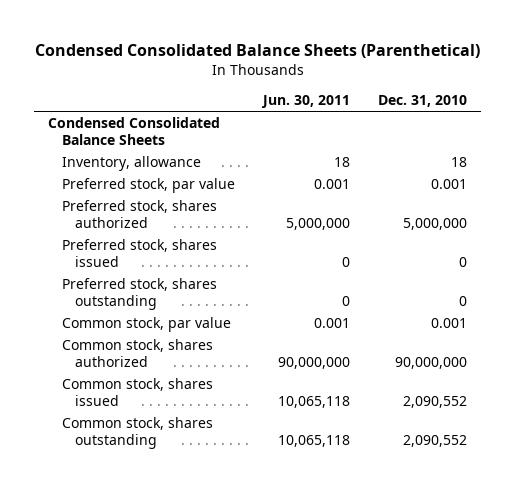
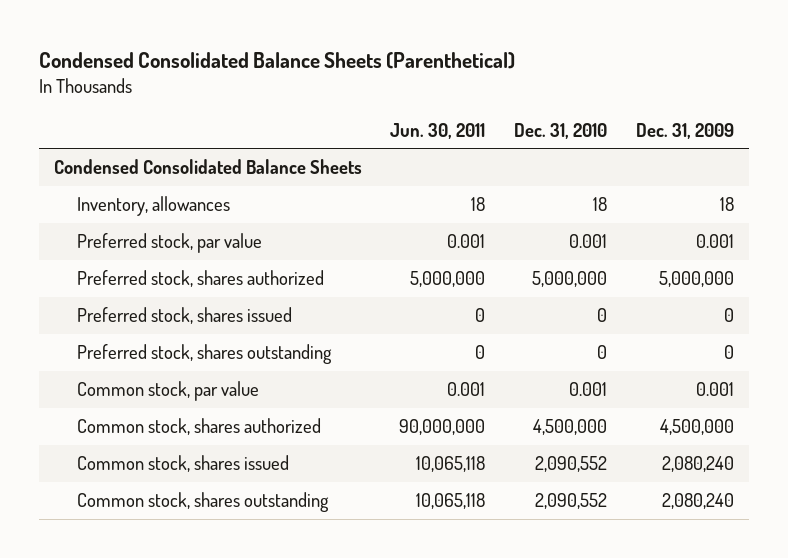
none -> [636,122,735,139] Dec. 31, 2009
[61,155,201,171] Inventory, allowance -> [76,196,230,217] Inventory, allowances
[395,356,468,369] 90,000,000 -> [533,419,608,436] 4,500,000

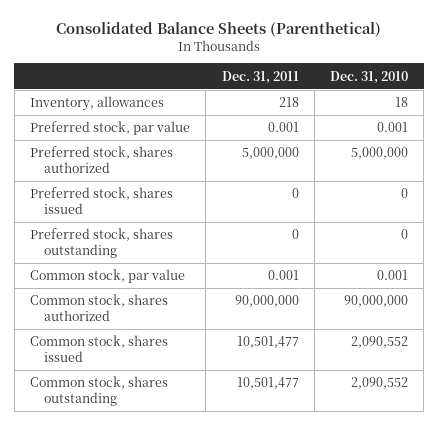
[39,51,516,69] Condensed Consolidated Balance Sheets (Parenthetical) -> [56,21,382,37] Consolidated Balance Sheets (Parenthetical)
[390,122,486,139] Jun. 30, 2011 -> none
[636,122,735,139] Dec. 31, 2009 -> none
none -> [221,70,299,84] Dec. 31, 2011
[53,159,362,175] Condensed Consolidated Balance Sheets -> none
[533,419,608,436] 4,500,000 -> [343,295,408,308] 90,000,000

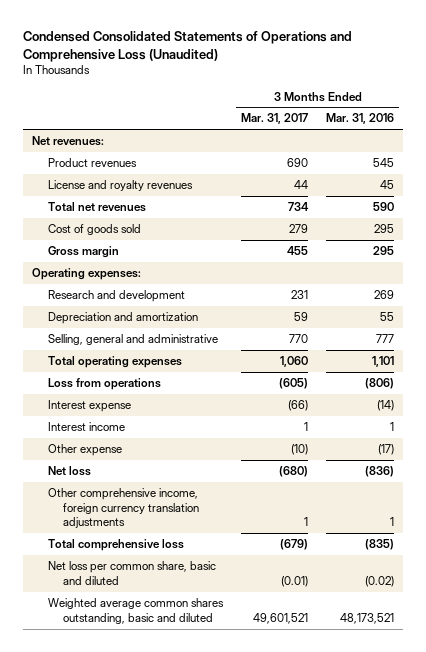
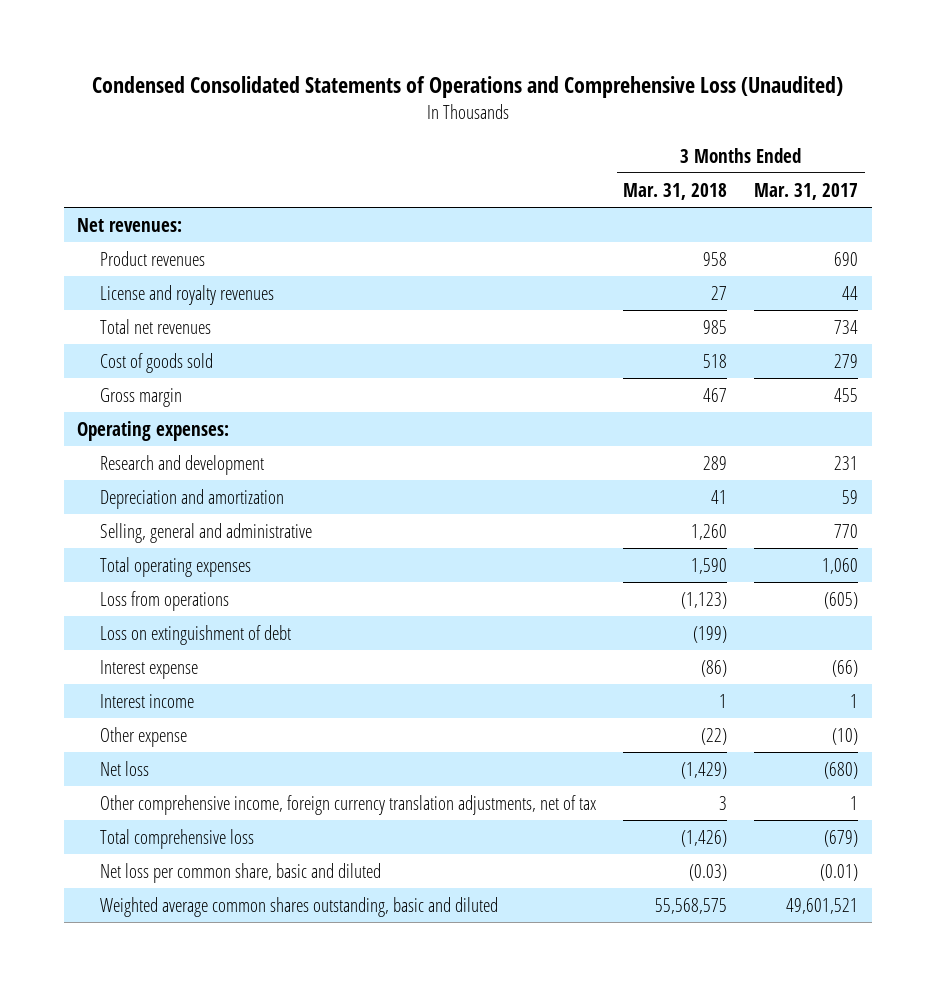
[326,113,395,125] Mar. 31, 2016 -> none
none -> [623,182,728,200] Mar. 31, 2018
none -> [100,625,292,646] Loss on extinguishment of debt
[47,488,200,529] Other comprehensive income, foreign currency translation adjustments -> [100,795,597,816] Other comprehensive income, foreign currency translation adjustments, net of tax

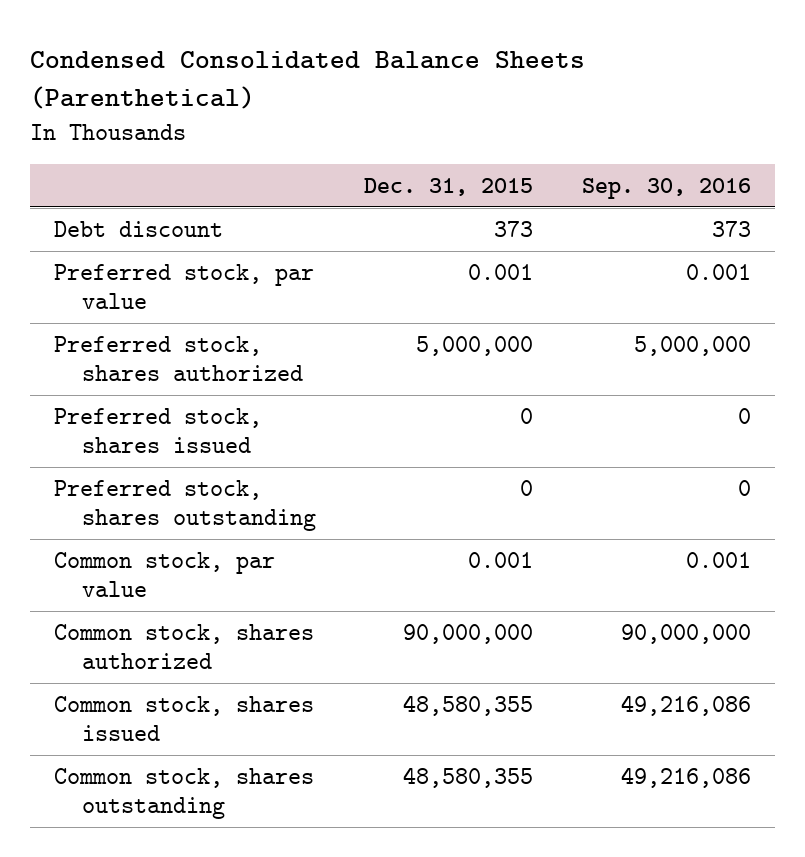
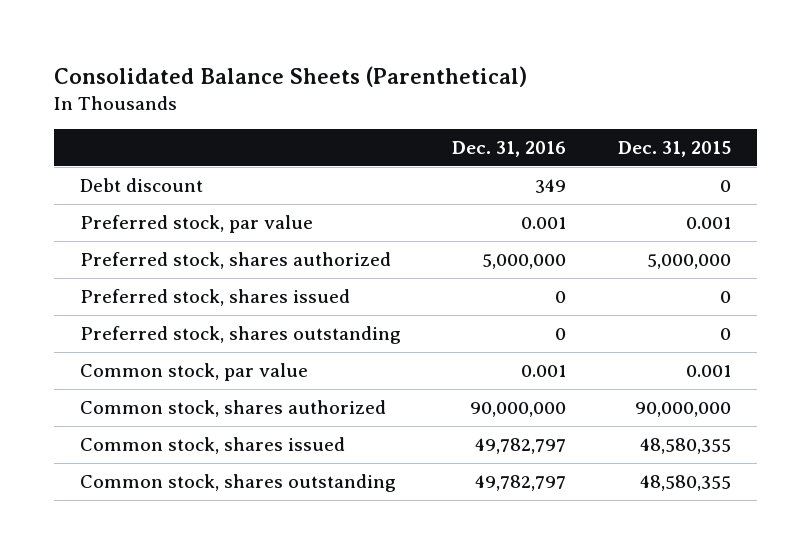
[30,51,586,110] Condensed Consolidated Balance Sheets (Parenthetical) -> [54,66,528,88] Consolidated Balance Sheets (Parenthetical)
[581,178,751,200] Sep. 30, 2016 -> none
none -> [452,141,567,158] Dec. 31, 2016
[494,220,534,237] 373 -> [719,179,731,192] 0

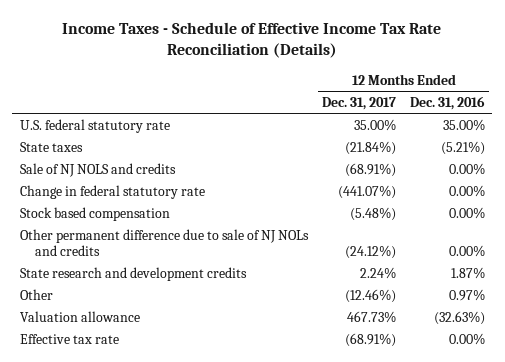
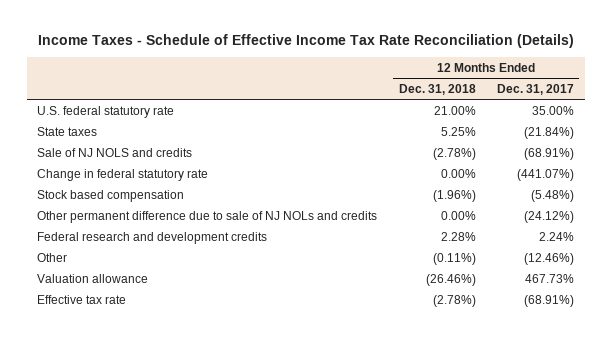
[410,96,486,111] Dec. 31, 2016 -> none
none -> [398,83,476,95] Dec. 31, 2018
[19,266,247,281] State research and development credits -> [37,231,268,244] Federal research and development credits

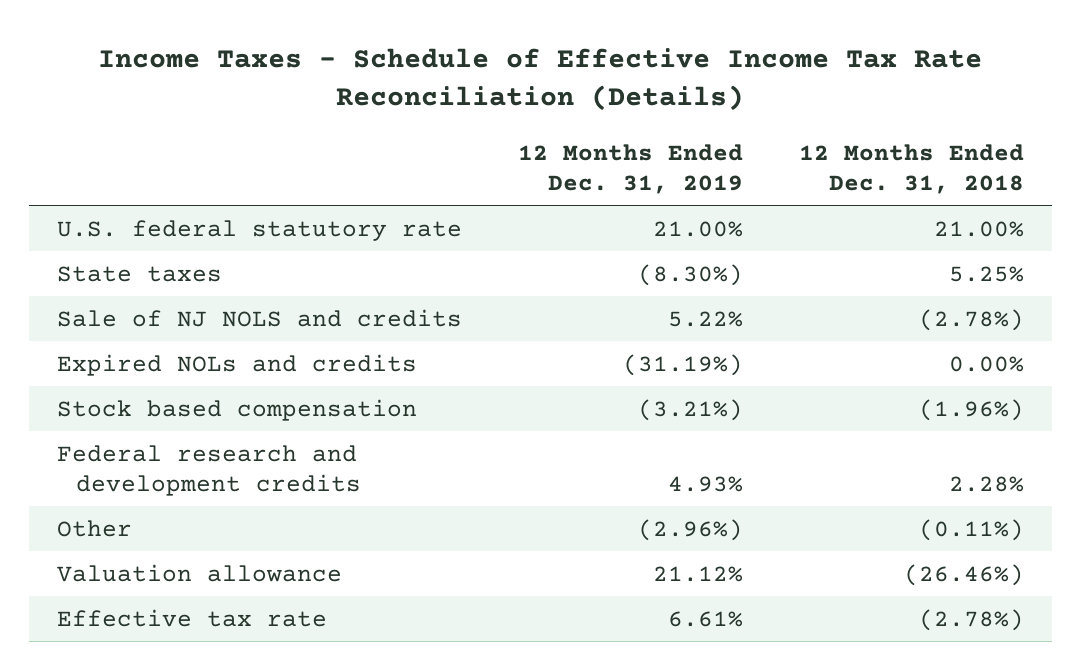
[496,83,574,95] Dec. 31, 2017 -> none
none -> [517,143,743,195] 12 Months Ended Dec. 31, 2019
[37,168,209,181] Change in federal statutory rate -> none
none -> [56,353,417,376] Expired NOLs and credits
[37,210,378,223] Other permanent difference due to sale of NJ NOLs and credits -> none

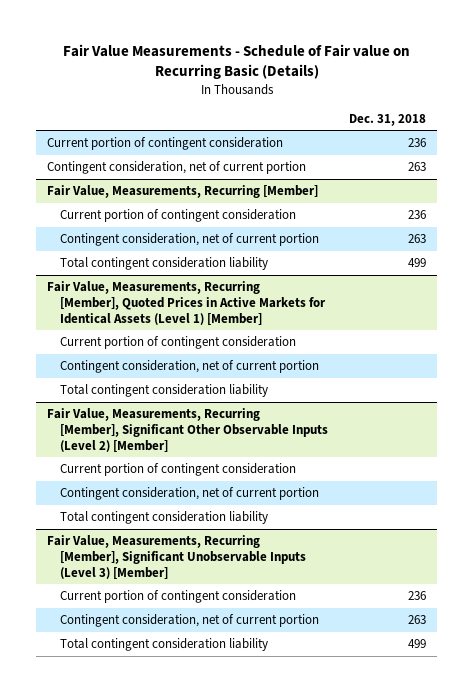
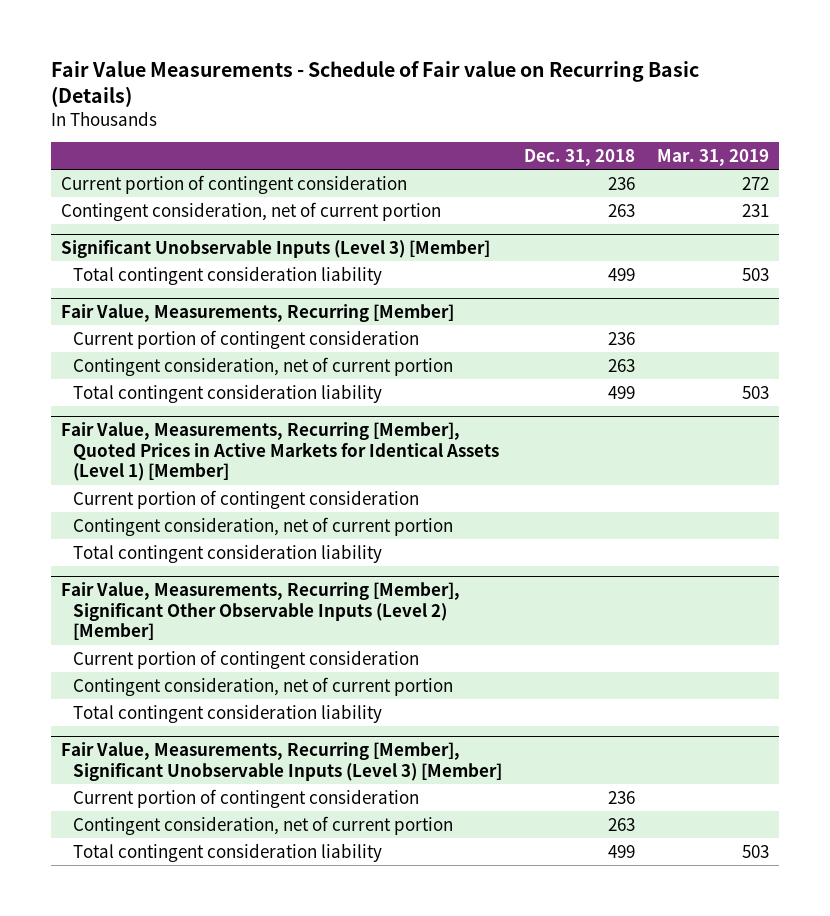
none -> [656,148,769,166] Mar. 31, 2019
none -> [61,239,491,258] Significant Unobservable Inputs (Level 3) [Member]
none -> [73,265,383,285] Total contingent consideration liability

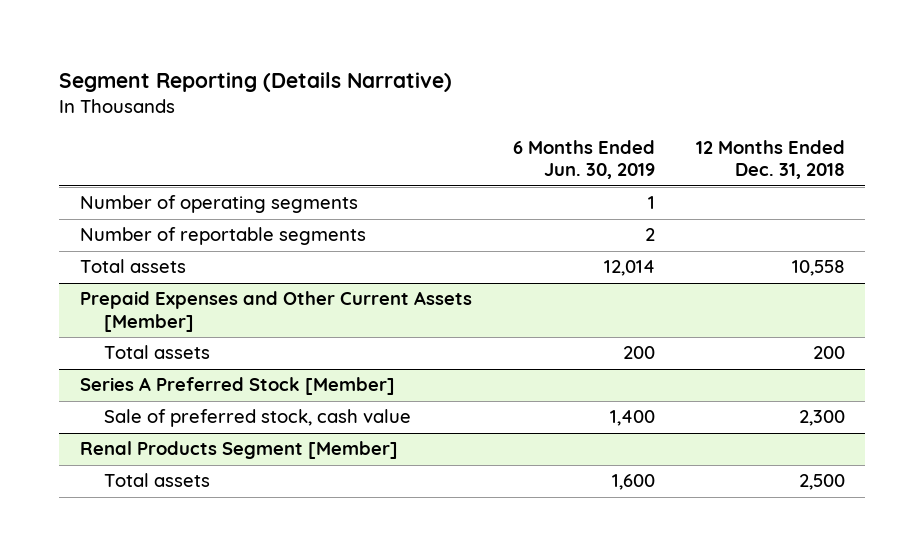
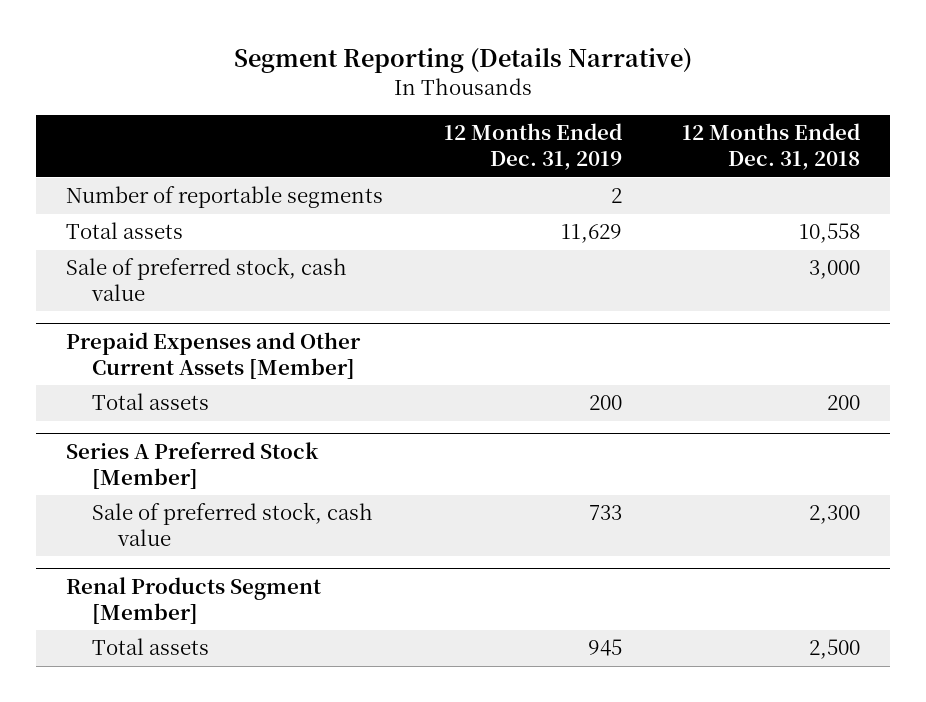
[512,139,655,180] 6 Months Ended Jun. 30, 2019 -> none
none -> [443,123,622,171] 12 Months Ended Dec. 31, 2019
[79,195,358,214] Number of operating segments -> none
none -> [66,257,348,301] Sale of preferred stock, cash value

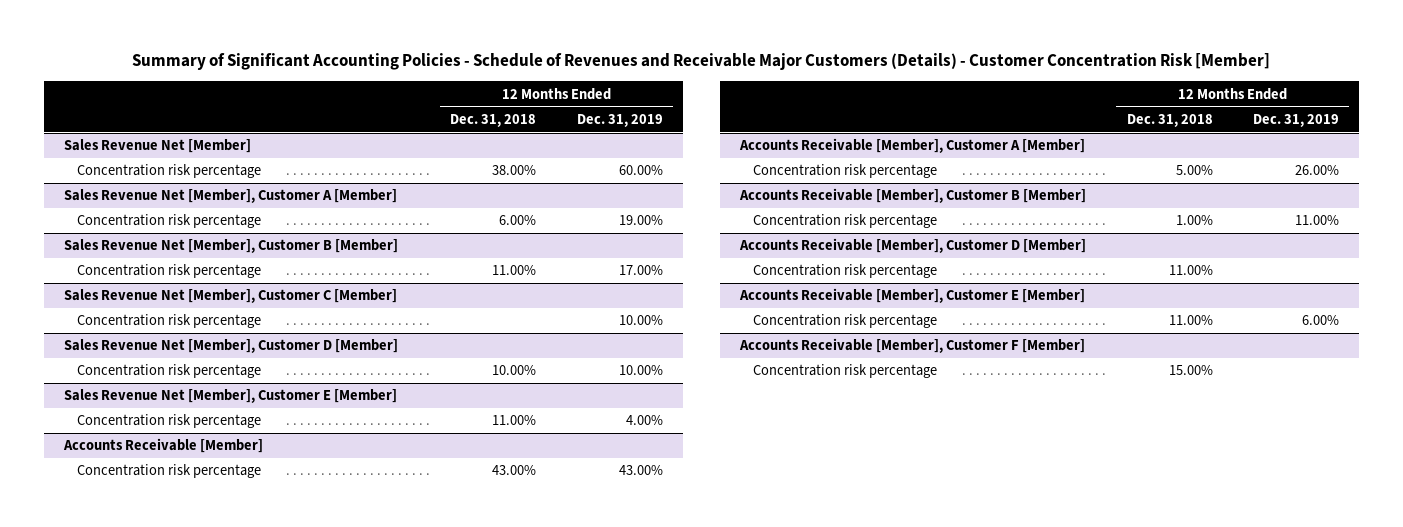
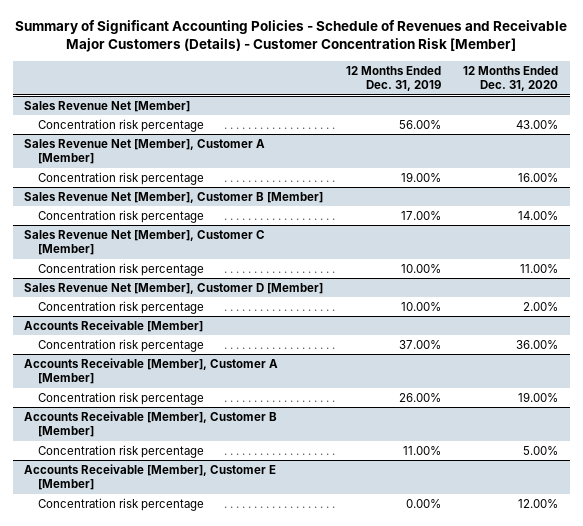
[450,113,537,127] Dec. 31, 2018 -> none
none -> [463,65,559,92] 12 Months Ended Dec. 31, 2020
[618,165,663,176] 60.00% -> [398,119,441,129] 56.00%
[63,389,397,404] Sales Revenue Net [Member], Customer E [Member] -> none
[76,414,261,429] Concentration risk percentage -> none
[618,465,663,476] 43.00% -> [398,339,441,349] 37.00%
[739,238,1087,254] Accounts Receivable [Member], Customer D [Member] -> none
[752,264,937,279] Concentration risk percentage -> none
[739,338,1086,354] Accounts Receivable [Member], Customer F [Member] -> none
[752,364,937,379] Concentration risk percentage -> none
[1302,315,1340,326] 6.00% -> [405,498,441,508] 0.00%

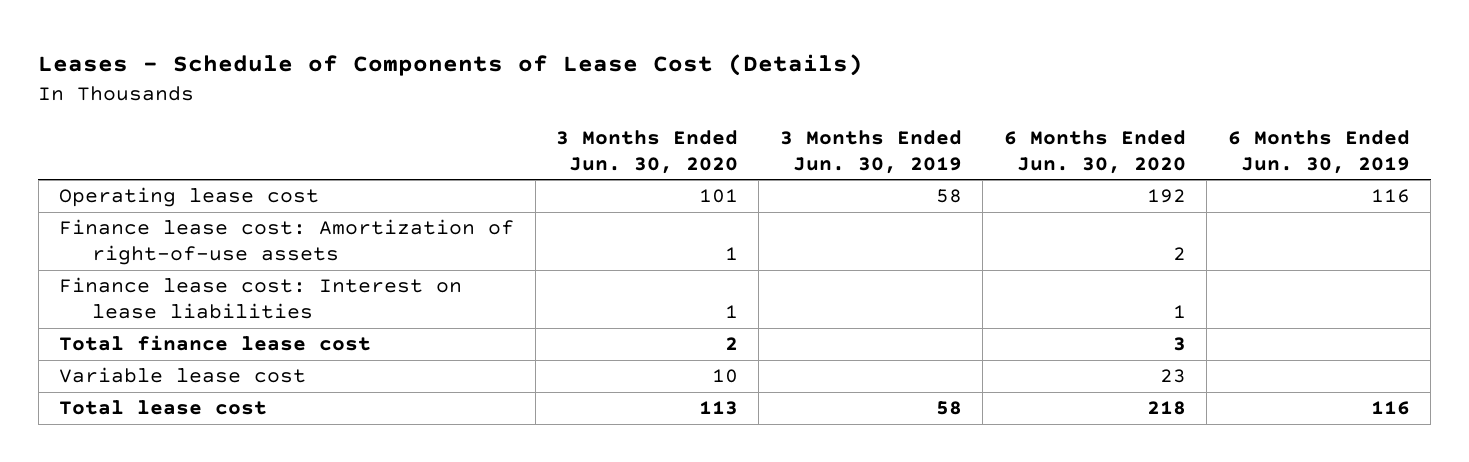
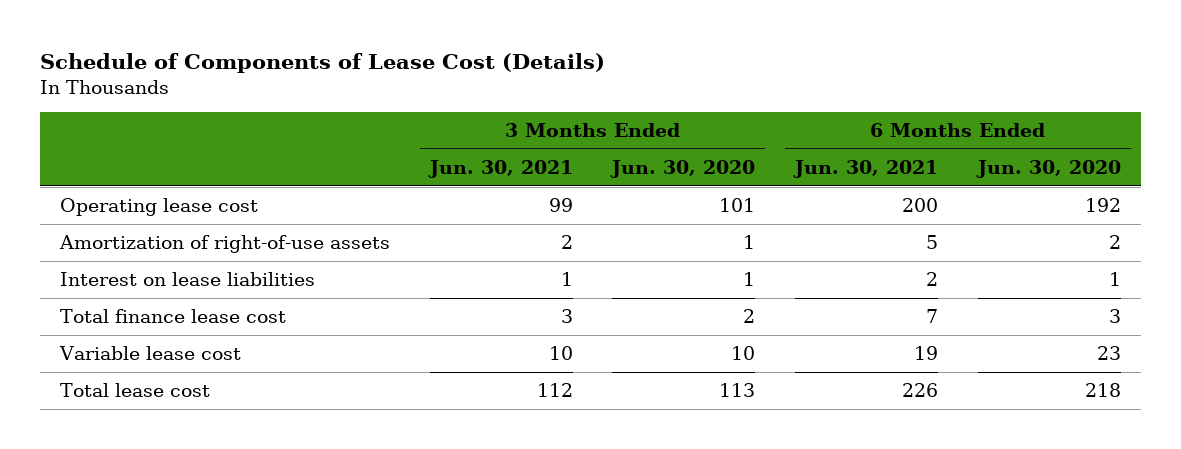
[38,54,864,77] Leases - Schedule of Components of Lease Cost (Details) -> [40,52,606,73] Schedule of Components of Lease Cost (Details)
[779,129,962,174] 3 Months Ended Jun. 30, 2019 -> none
[1227,129,1410,174] 6 Months Ended Jun. 30, 2019 -> none
none -> [427,160,573,179] Jun. 30, 2021
none -> [793,160,939,179] Jun. 30, 2021
[59,219,515,266] Finance lease cost: Amortization of right-of-use assets -> [59,235,391,254] Amortization of right-of-use assets
[59,277,463,320] Finance lease cost: Interest on lease liabilities -> [60,272,316,287] Interest on lease liabilities

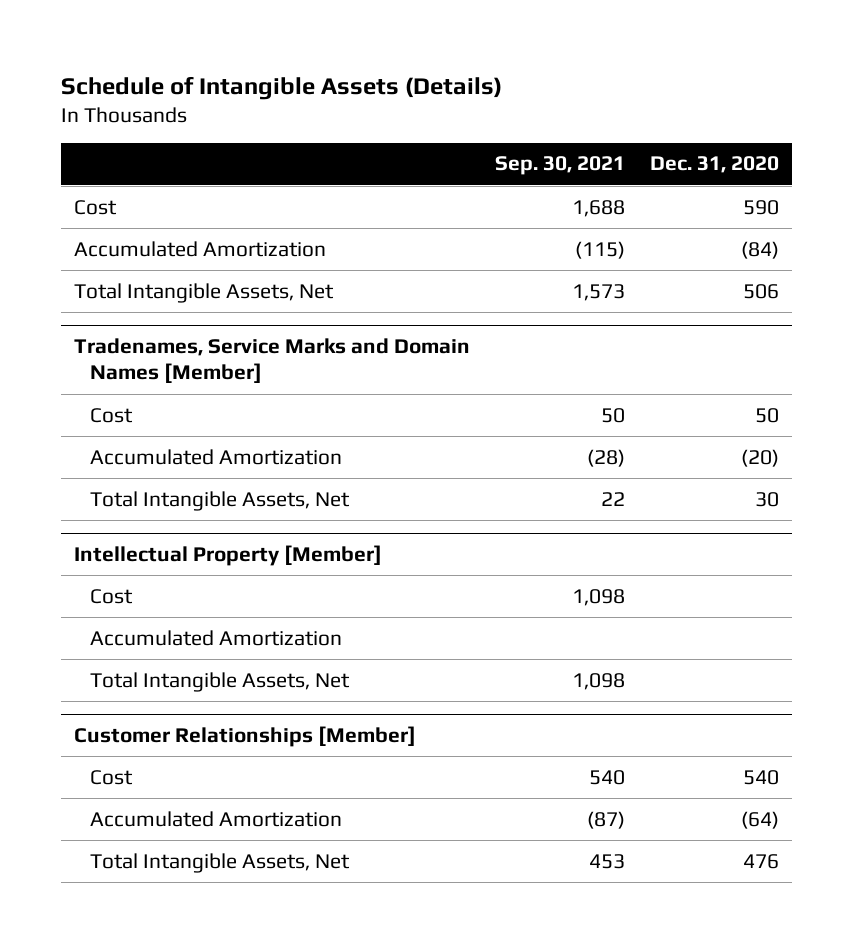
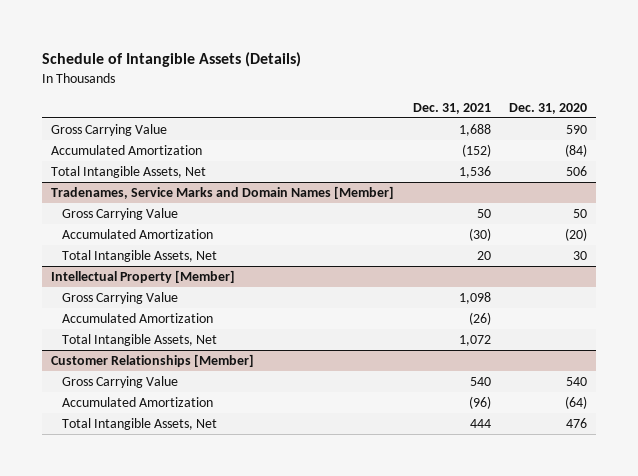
[495,156,626,176] Sep. 30, 2021 -> none
none -> [412,102,491,114] Dec. 31, 2021
[73,199,117,215] Cost -> [51,124,168,137] Gross Carrying Value
[90,407,134,423] Cost -> [62,208,179,221] Gross Carrying Value
[90,588,134,604] Cost -> [62,292,179,305] Gross Carrying Value
[90,769,134,785] Cost -> [62,376,179,389] Gross Carrying Value

